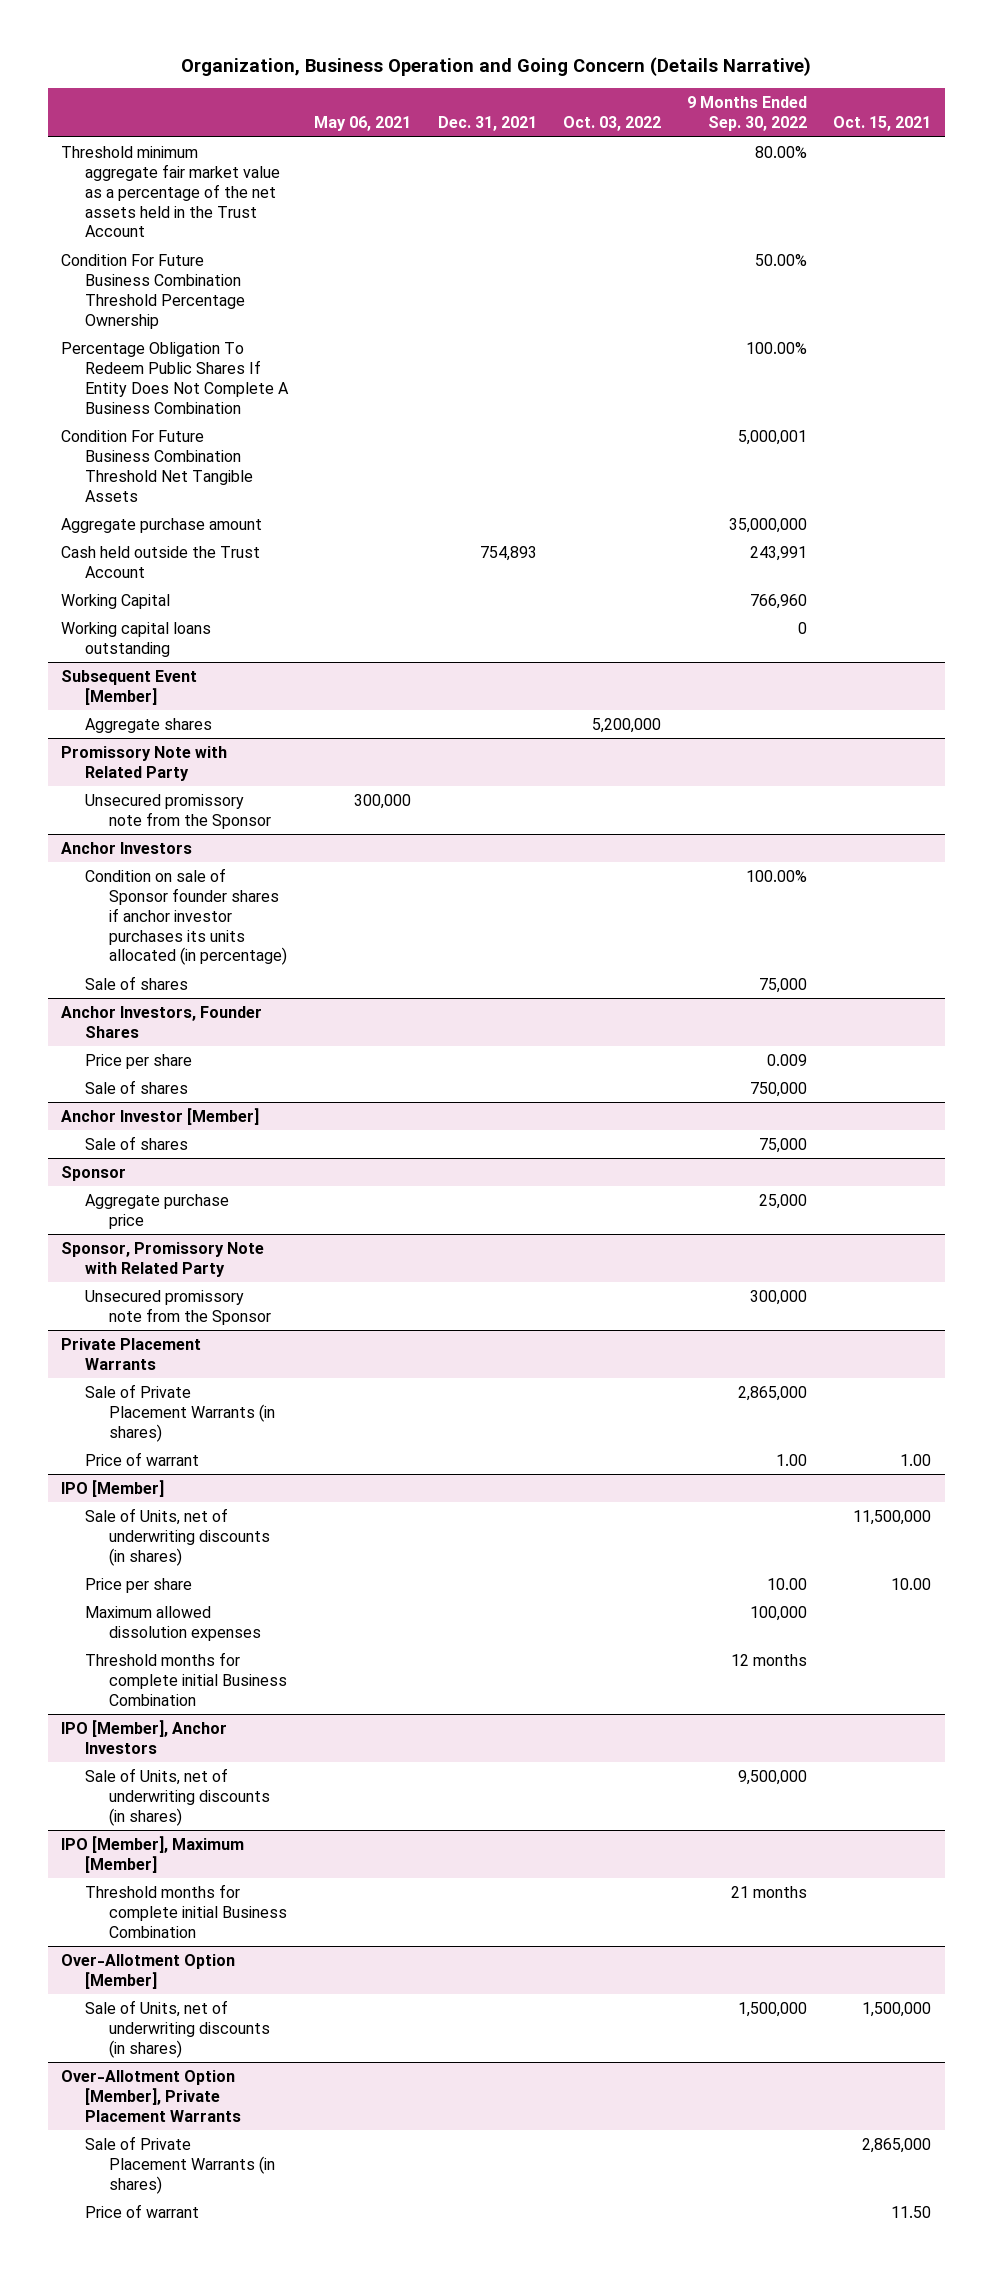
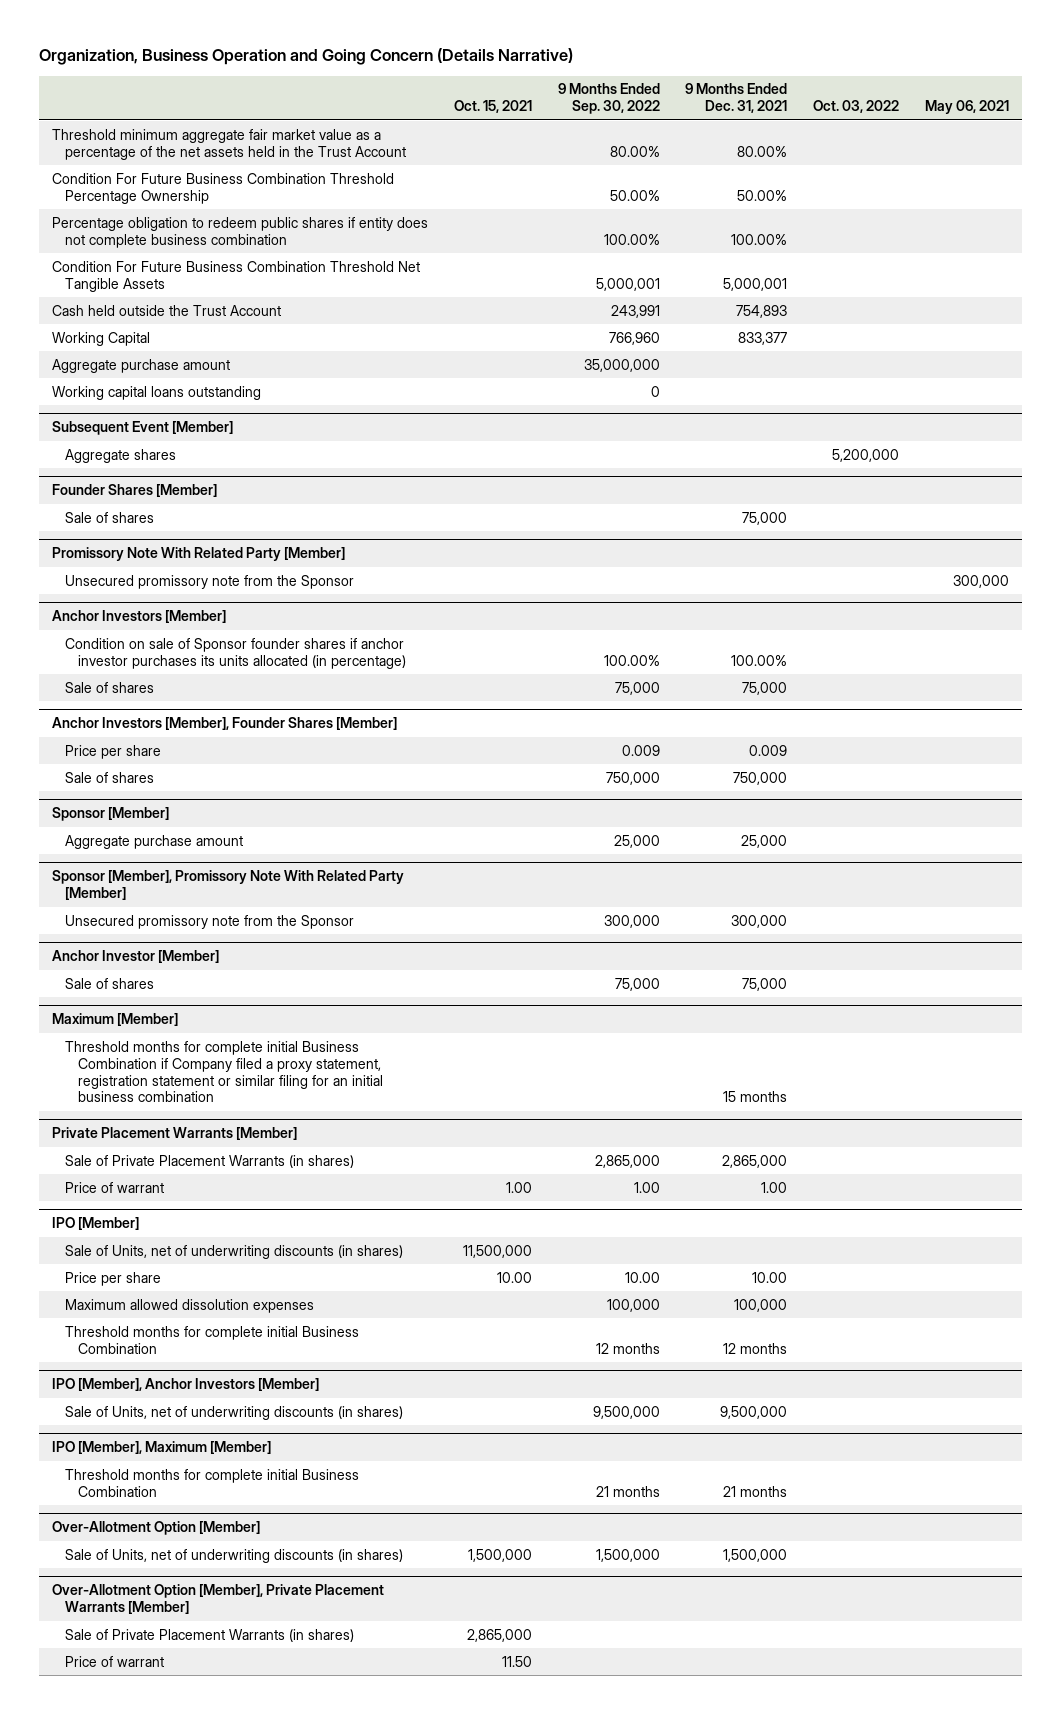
[437,116,537,132] Dec. 31, 2021 -> none
none -> [685,83,788,114] 9 Months Ended Dec. 31, 2021
[60,341,290,414] Percentage Obligation To Redeem Public Shares If Entity Does Not Complete A Business Combination -> [52,216,429,248] Percentage obligation to redeem public shares if entity does not complete business combination
[60,517,262,533] Aggregate purchase amount -> [52,358,231,373] Aggregate purchase amount
none -> [52,484,218,498] Founder Shares [Member]
none -> [64,511,154,523] Sale of shares
[60,745,227,781] Promissory Note with Related Party -> [52,547,346,562] Promissory Note With Related Party [Member]
[60,841,192,854] Anchor Investors -> [52,610,227,624] Anchor Investors [Member]
[60,1005,262,1038] Anchor Investors, Founder Shares -> [52,717,398,731] Anchor Investors [Member], Founder Shares [Member]
none -> [52,807,170,822] Sponsor [Member]
none -> [64,834,243,849] Aggregate purchase amount
none -> [52,870,405,901] Sponsor [Member], Promissory Note With Related Party [Member]
none -> [64,914,354,929] Unsecured promissory note from the Sponsor
[60,1165,126,1181] Sponsor -> none
[85,1193,230,1229] Aggregate purchase price -> none
[60,1241,264,1277] Sponsor, Promissory Note with Related Party -> none
[85,1289,272,1325] Unsecured promissory note from the Sponsor -> none
none -> [52,1013,179,1027] Maximum [Member]
none -> [64,1040,383,1103] Threshold months for complete initial Business Combination if Company filed a proxy statement, registration statement or similar filing for an initial business combination
[60,1337,201,1370] Private Placement Warrants -> [52,1127,298,1141] Private Placement Warrants [Member]
[60,1719,227,1754] IPO [Member], Anchor Investors -> [52,1378,320,1392] IPO [Member], Anchor Investors [Member]
[60,2069,242,2122] Over-Allotment Option [Member], Private Placement Warrants -> [52,1584,385,1615] Over-Allotment Option [Member], Private Placement Warrants [Member]

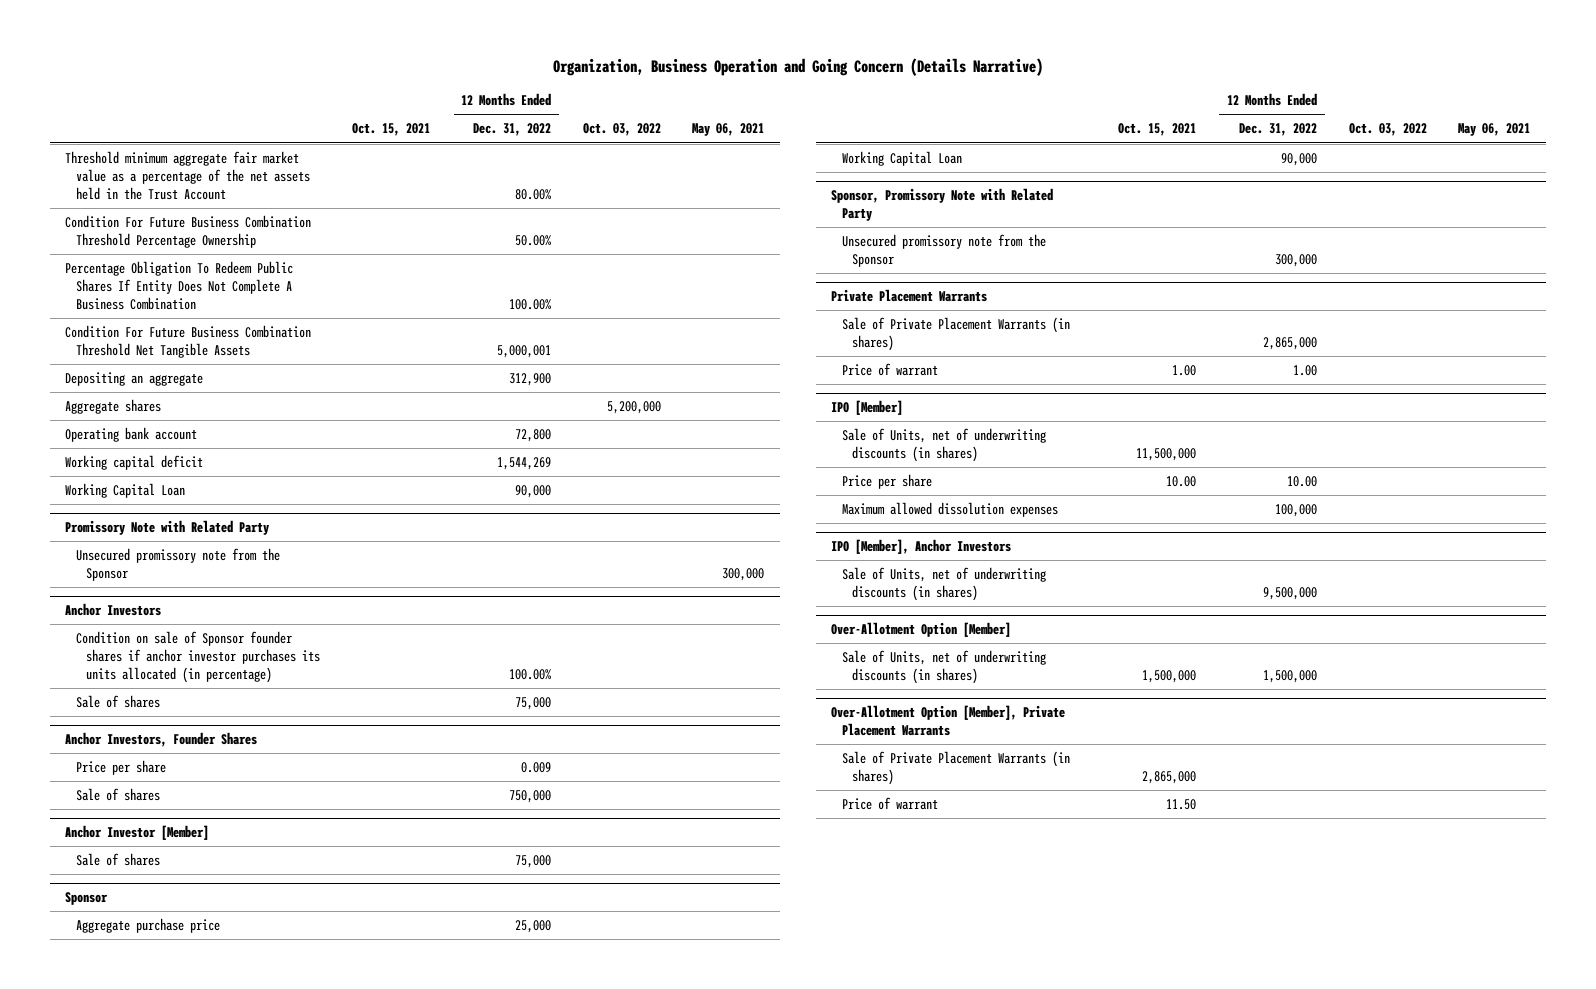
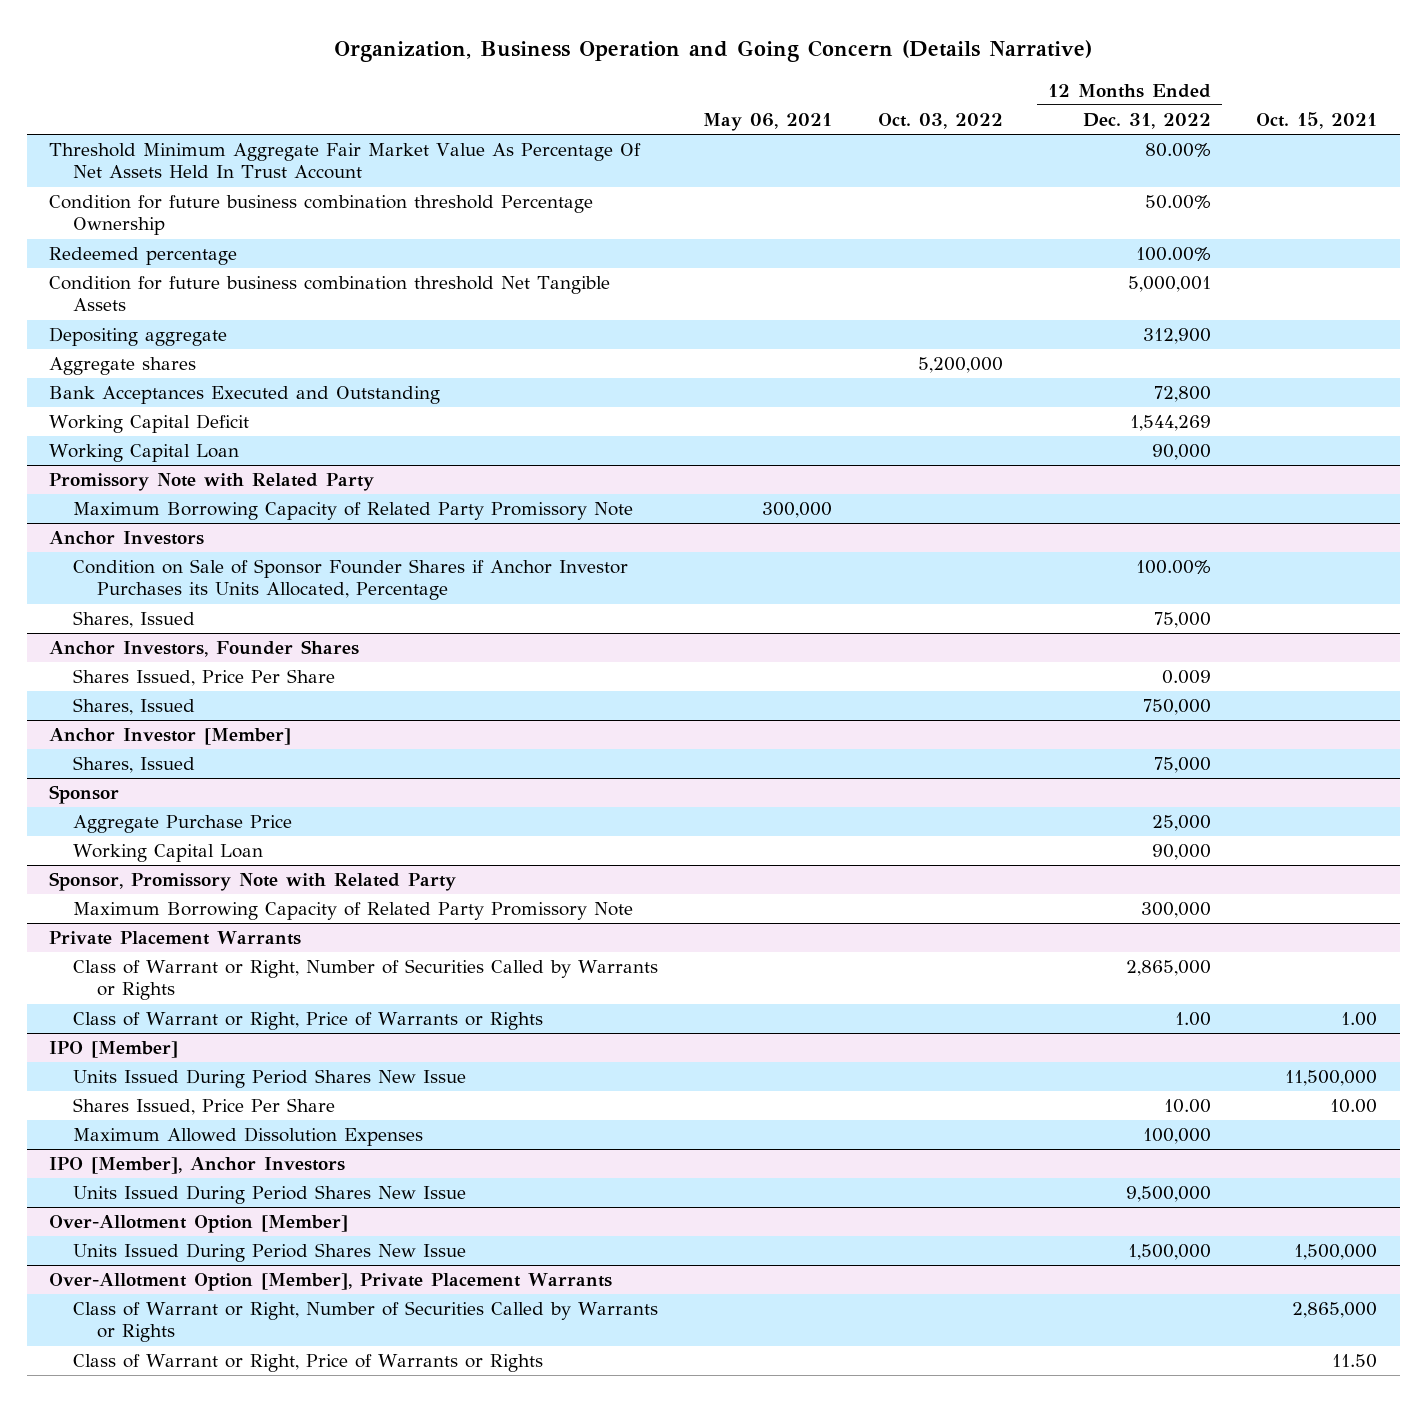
[65,151,310,201] Threshold minimum aggregate fair market value as a percentage of the net assets held in the Trust Account -> [49,143,642,180] Threshold Minimum Aggregate Fair Market Value As Percentage Of Net Assets Held In Trust Account
[65,215,312,249] Condition For Future Business Combination Threshold Percentage Ownership -> [49,195,594,236] Condition for future business combination threshold Percentage Ownership
[65,261,294,311] Percentage Obligation To Redeem Public Shares If Entity Does Not Complete A Business Combination -> [49,247,238,266] Redeemed percentage
[65,325,312,359] Condition For Future Business Combination Threshold Net Tangible Assets -> [49,276,611,312] Condition for future business combination threshold Net Tangible Assets
[65,372,204,387] Depositing an aggregate -> [49,327,228,347] Depositing aggregate
[65,427,198,443] Operating bank account -> [49,386,441,405] Bank Acceptances Executed and Outstanding
[65,455,204,471] Working capital deficit -> [49,414,250,434] Working Capital Deficit
[75,548,280,582] Unsecured promissory note from the Sponsor -> [73,502,634,521] Maximum Borrowing Capacity of Related Party Promissory Note
[75,631,321,684] Condition on sale of Sponsor founder shares if anchor investor purchases its units allocated (in percentage) -> [73,559,629,601] Condition on Sale of Sponsor Founder Shares if Anchor Investor Purchases its Units Allocated, Percentage
[75,695,160,709] Sale of shares -> [73,611,196,629] Shares, Issued
[75,760,166,776] Price per share -> [73,669,336,687] Shares Issued, Price Per Share
[75,788,160,802] Sale of shares -> [73,698,196,716] Shares, Issued
[75,853,160,867] Sale of shares -> [73,756,196,774] Shares, Issued
[75,918,220,934] Aggregate purchase price -> [73,815,293,834] Aggregate Purchase Price
[841,234,1046,268] Unsecured promissory note from the Sponsor -> [73,902,634,921] Maximum Borrowing Capacity of Related Party Promissory Note
[841,317,1070,352] Sale of Private Placement Warrants (in shares) -> [73,959,659,1001] Class of Warrant or Right, Number of Securities Called by Warrants or Rights
[841,363,938,377] Price of warrant -> [73,1012,544,1031] Class of Warrant or Right, Price of Warrants or Rights
[841,428,1046,463] Sale of Units, net of underwriting discounts (in shares) -> [73,1069,467,1089] Units Issued During Period Shares New Issue
[841,474,932,490] Price per share -> [73,1098,336,1116] Shares Issued, Price Per Share
[841,502,1058,518] Maximum allowed dissolution expenses -> [73,1127,424,1147] Maximum Allowed Dissolution Expenses
[841,567,1046,602] Sale of Units, net of underwriting discounts (in shares) -> [73,1185,467,1205] Units Issued During Period Shares New Issue
[841,650,1046,685] Sale of Units, net of underwriting discounts (in shares) -> [73,1243,467,1263] Units Issued During Period Shares New Issue
[841,751,1070,786] Sale of Private Placement Warrants (in shares) -> [73,1301,659,1343] Class of Warrant or Right, Number of Securities Called by Warrants or Rights
[841,797,938,811] Price of warrant -> [73,1354,544,1373] Class of Warrant or Right, Price of Warrants or Rights

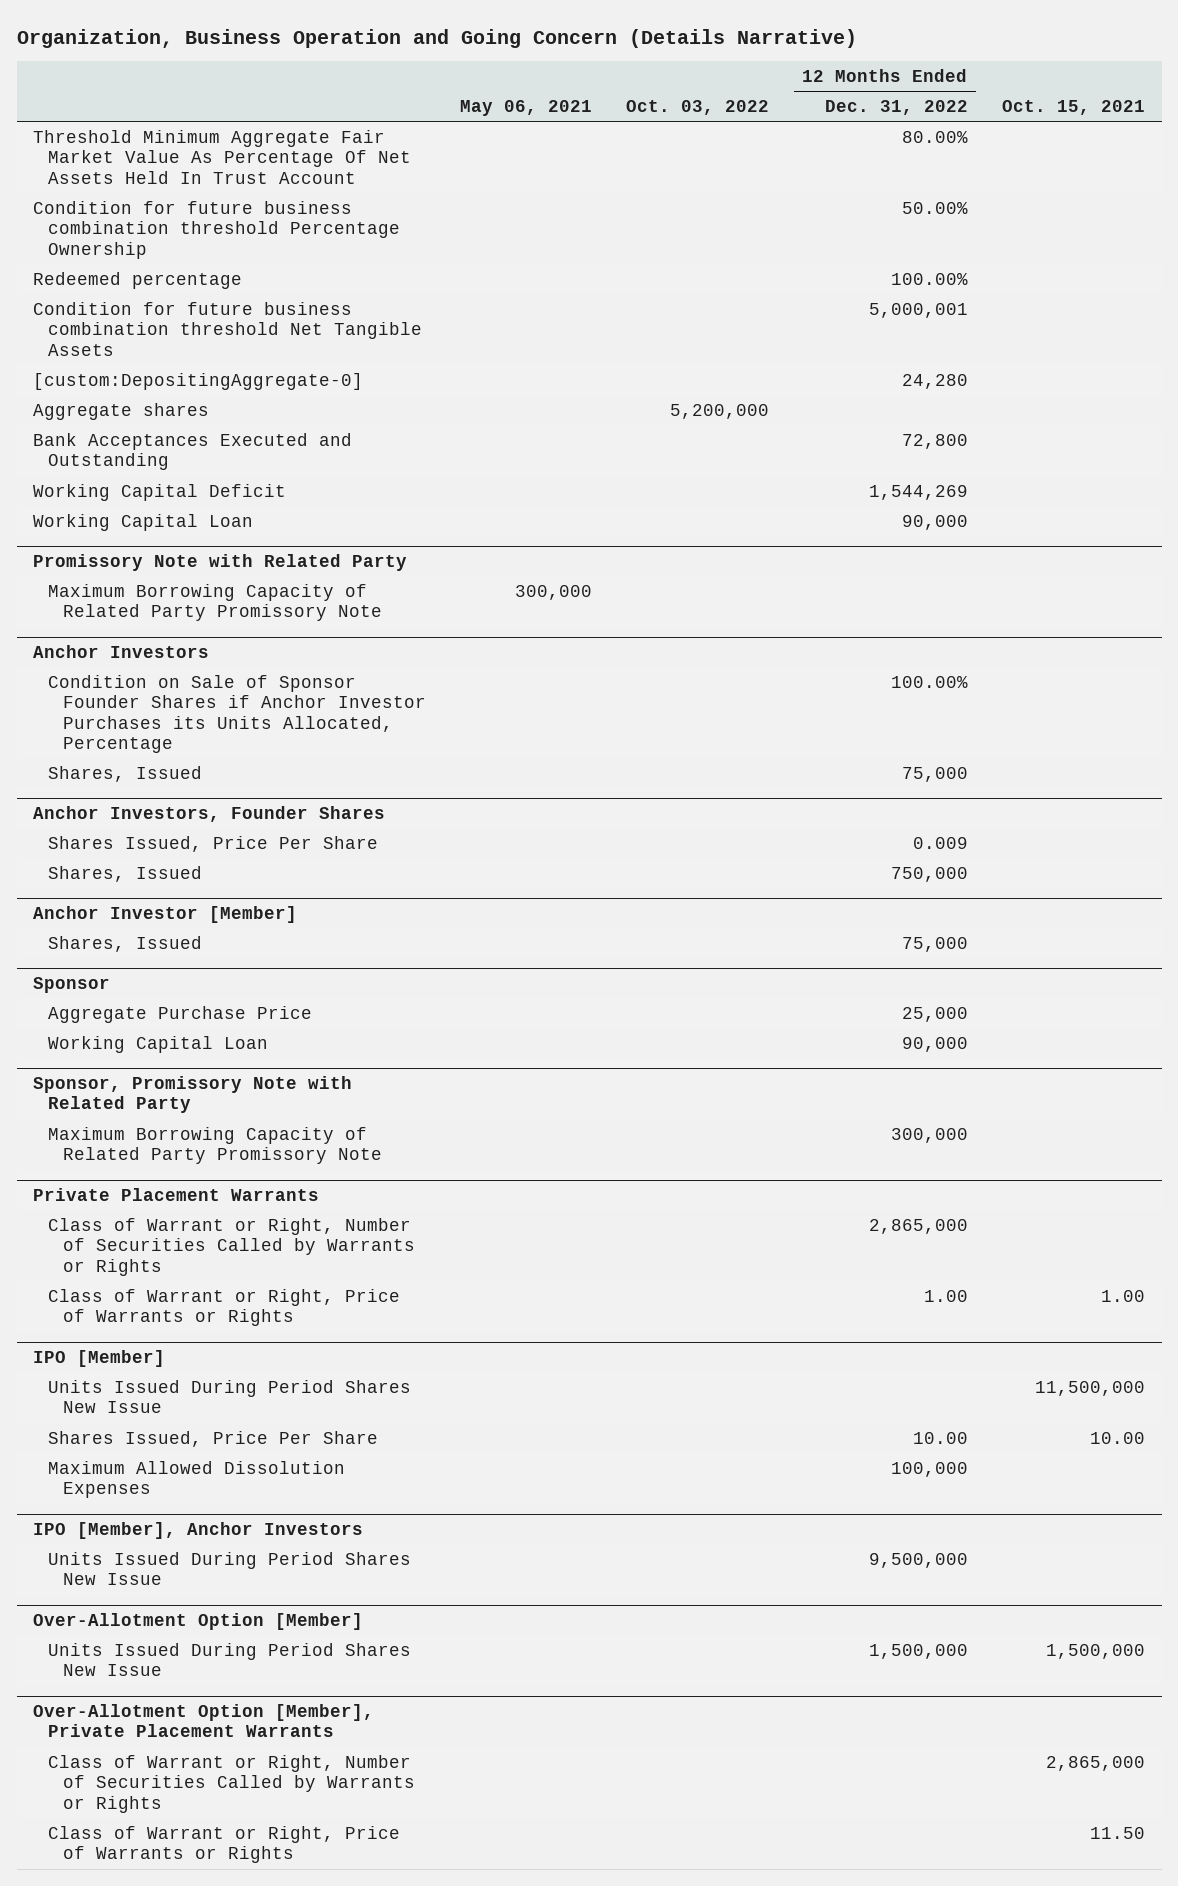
[49,327,228,347] Depositing aggregate -> none
none -> [33,372,364,390] [custom:DepositingAggregate-0]

